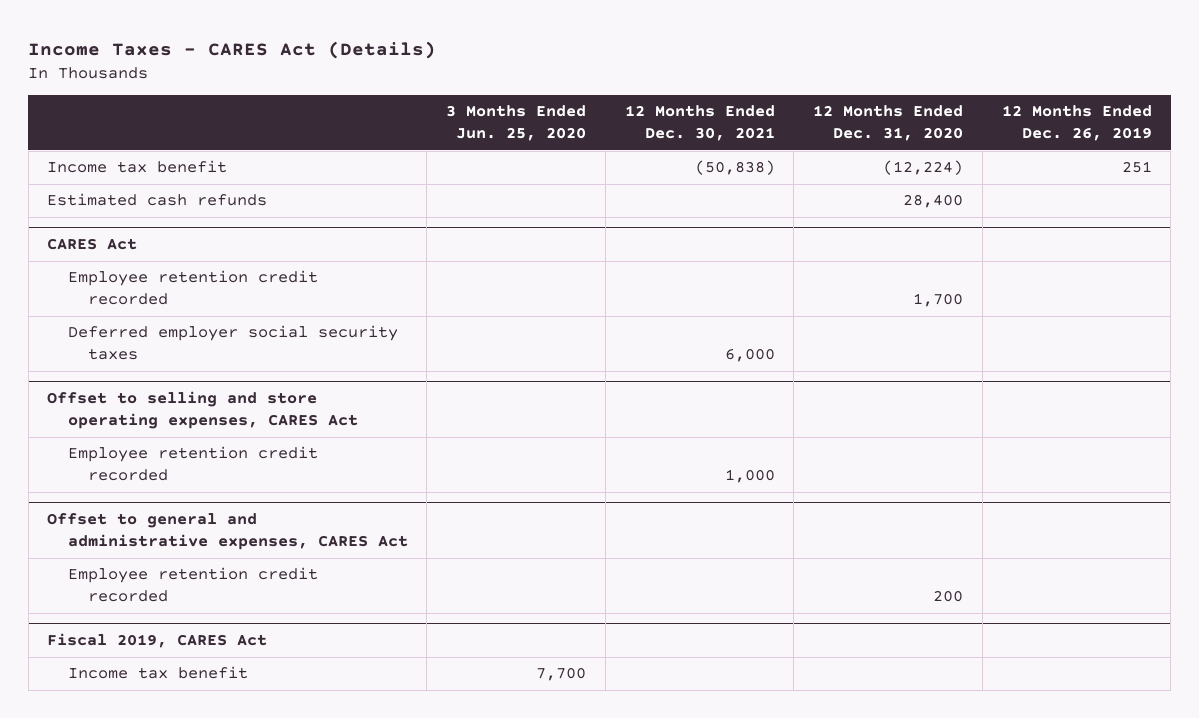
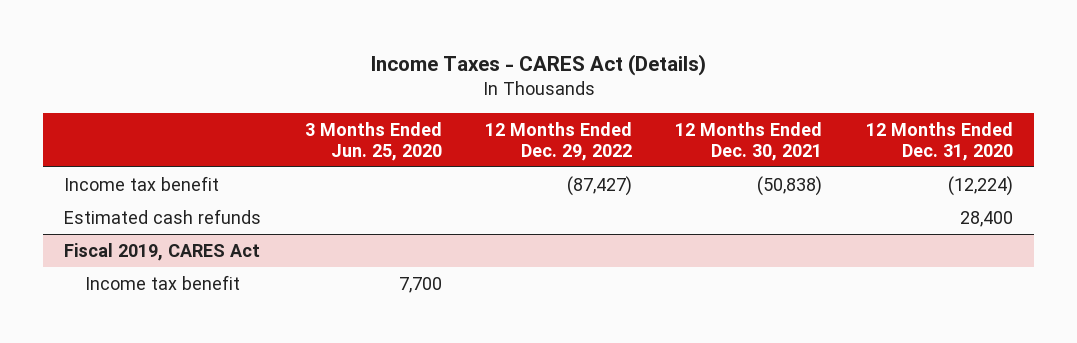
[1001,105,1152,142] 12 Months Ended Dec. 26, 2019 -> none
none -> [485,121,633,161] 12 Months Ended Dec. 29, 2022
[47,238,138,251] CARES Act -> none
[67,270,318,306] Employee retention credit recorded -> none
[67,325,398,361] Deferred employer social security taxes -> none
[47,391,358,430] Offset to selling and store operating expenses, CARES Act -> none
[67,446,318,482] Employee retention credit recorded -> none
[47,513,408,551] Offset to general and administrative expenses, CARES Act -> none
[67,567,318,603] Employee retention credit recorded -> none

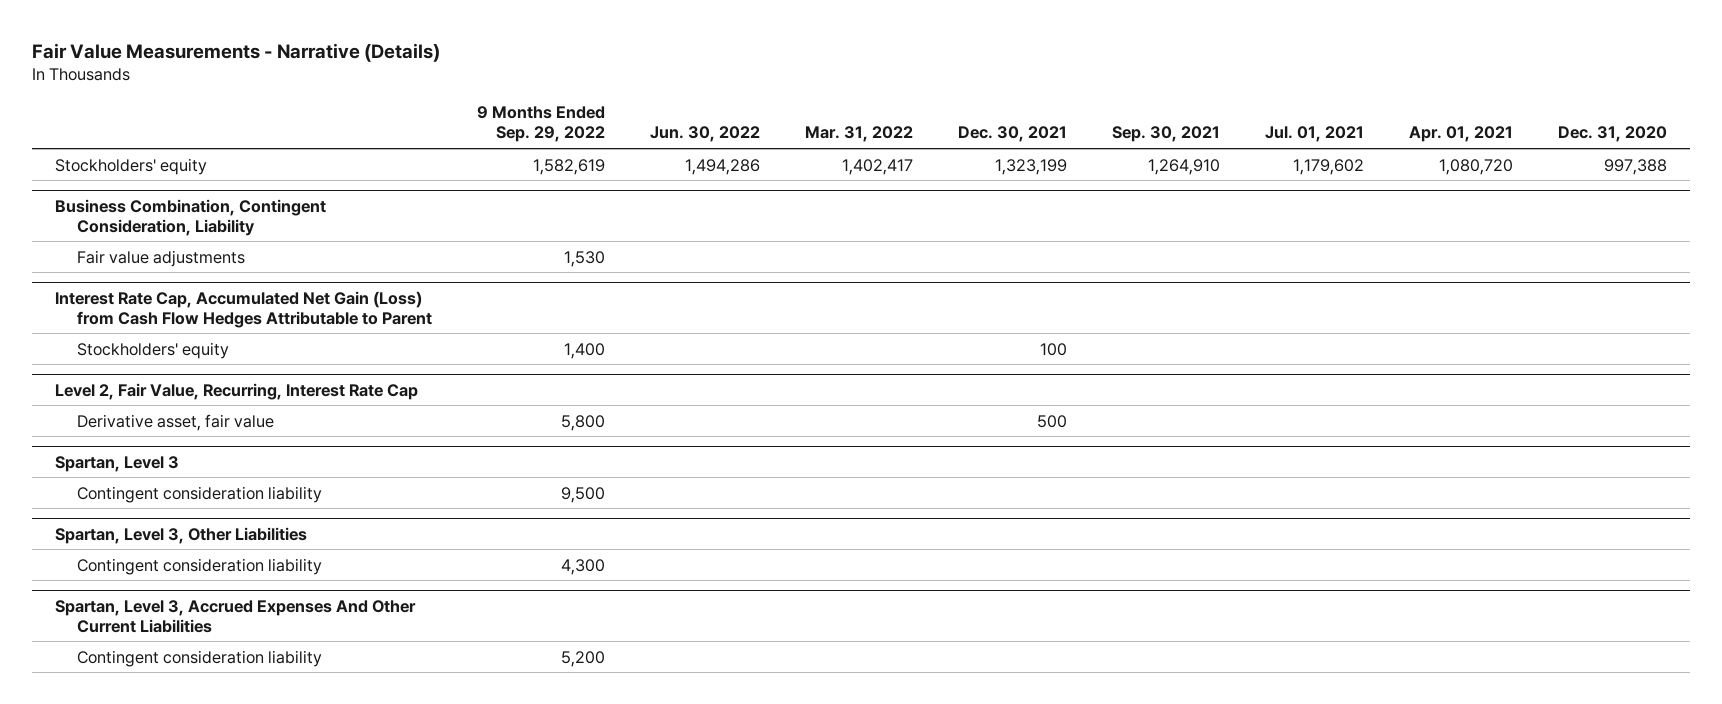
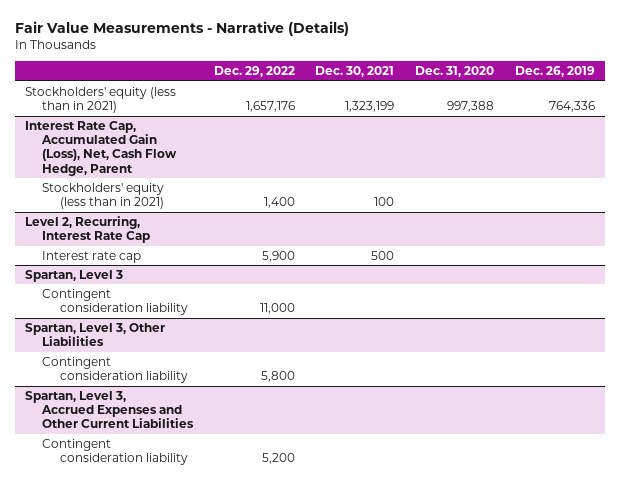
[476,106,605,143] 9 Months Ended Sep. 29, 2022 -> none
[649,126,760,143] Jun. 30, 2022 -> none
[805,126,914,143] Mar. 31, 2022 -> none
[1112,126,1221,143] Sep. 30, 2021 -> none
[1265,126,1365,143] Jul. 01, 2021 -> none
[1409,126,1514,143] Apr. 01, 2021 -> none
none -> [213,66,295,78] Dec. 29, 2022
none -> [514,66,595,78] Dec. 26, 2019
[54,198,326,236] Business Combination, Contingent Consideration, Liability -> none
[76,249,245,267] Fair value adjustments -> none
[54,157,207,175] Stockholders' equity -> [24,86,176,114] Stockholders' equity (less than in 2021)
[54,290,432,328] Interest Rate Cap, Accumulated Net Gain (Loss) from Cash Flow Hedges Attributable to Parent -> [24,120,178,176] Interest Rate Cap, Accumulated Gain (Loss), Net, Cash Flow Hedge, Parent
[76,341,229,359] Stockholders' equity -> [42,182,165,210] Stockholders' equity (less than in 2021)
[54,382,418,400] Level 2, Fair Value, Recurring, Interest Rate Cap -> [24,215,151,244] Level 2, Recurring, Interest Rate Cap
[76,413,274,431] Derivative asset, fair value -> [42,250,142,263] Interest rate cap
[54,599,416,633] Spartan, Level 3, Accrued Expenses And Other Current Liabilities -> [24,390,195,429] Spartan, Level 3, Accrued Expenses and Other Current Liabilities

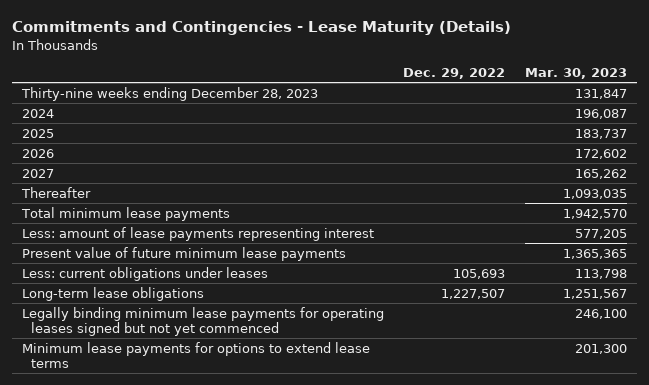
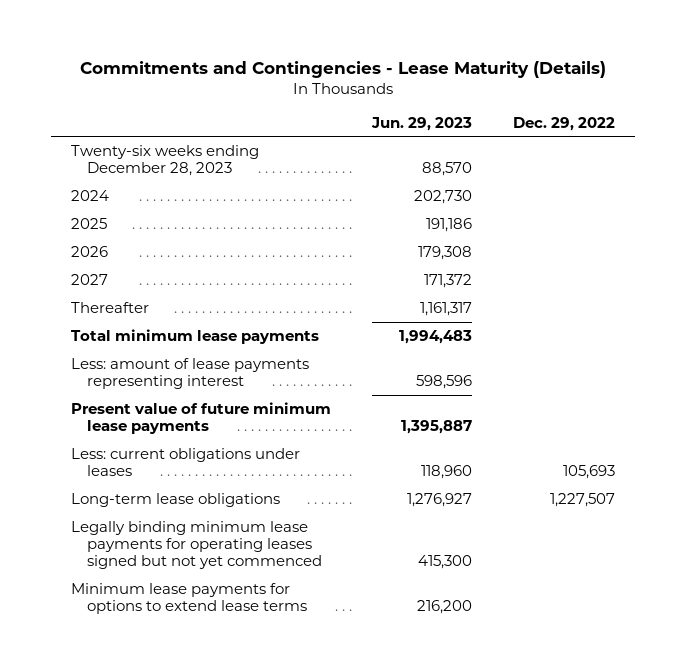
[524,68,627,80] Mar. 30, 2023 -> none
none -> [370,116,472,131] Jun. 29, 2023
[20,86,318,101] Thirty-nine weeks ending December 28, 2023 -> [71,145,260,177] Twenty-six weeks ending December 28, 2023

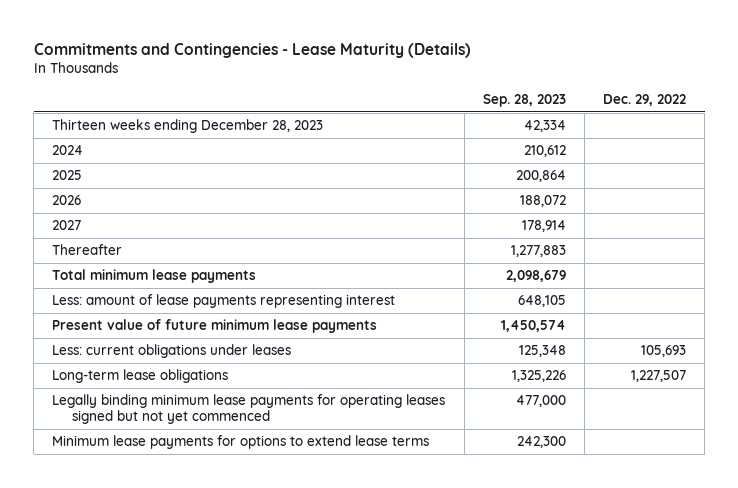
[370,116,472,131] Jun. 29, 2023 -> none
none -> [482,94,566,108] Sep. 28, 2023
[71,145,260,177] Twenty-six weeks ending December 28, 2023 -> [52,119,324,134] Thirteen weeks ending December 28, 2023

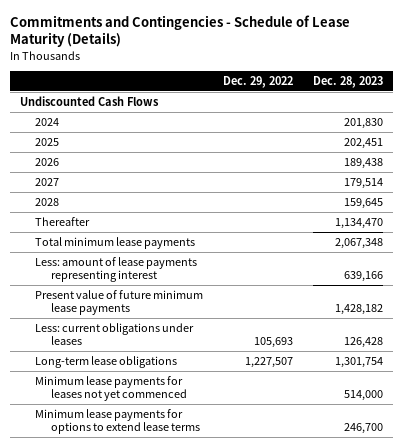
[33,42,471,58] Commitments and Contingencies - Lease Maturity (Details) -> [9,14,350,48] Commitments and Contingencies - Schedule of Lease Maturity (Details)
[482,94,566,108] Sep. 28, 2023 -> none
none -> [313,75,384,88] Dec. 28, 2023
[52,119,324,134] Thirteen weeks ending December 28, 2023 -> none
none -> [19,96,159,107] Undiscounted Cash Flows
none -> [35,198,60,207] 2028
[52,394,446,425] Legally binding minimum lease payments for operating leases signed but not yet commenced -> [35,376,187,402] Minimum lease payments for leases not yet commenced

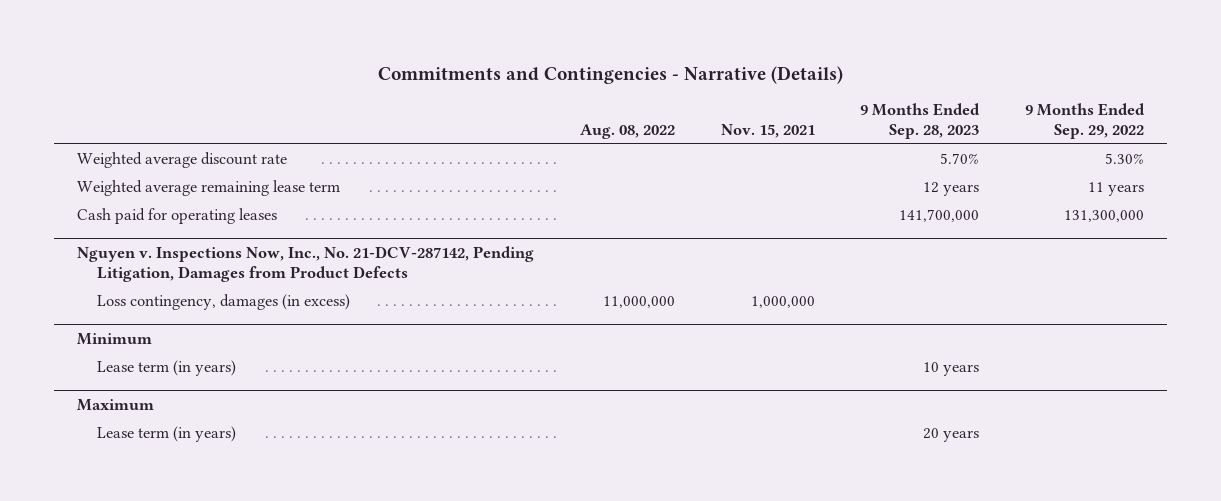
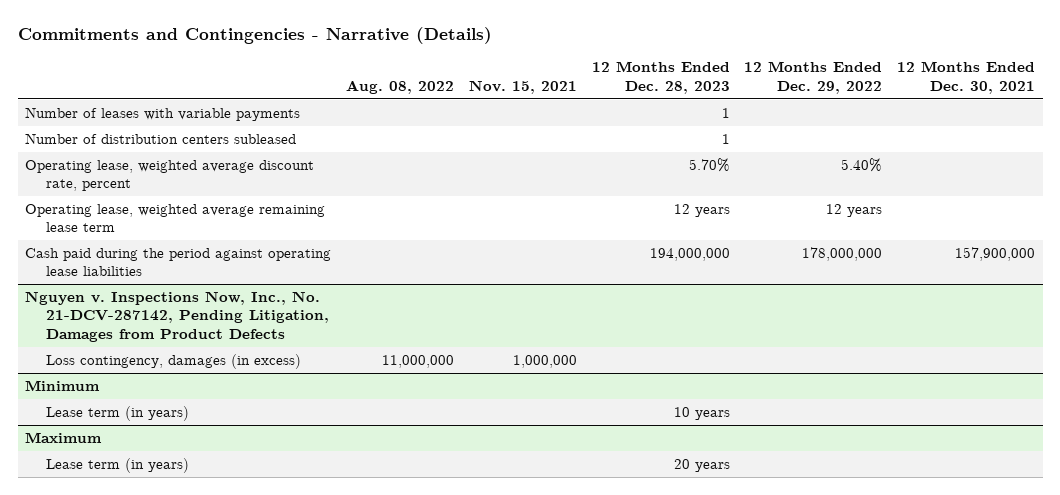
[860,103,981,139] 9 Months Ended Sep. 28, 2023 -> none
[1024,103,1145,139] 9 Months Ended Sep. 29, 2022 -> none
none -> [591,61,730,94] 12 Months Ended Dec. 28, 2023
none -> [744,61,883,94] 12 Months Ended Dec. 29, 2022
none -> [897,61,1036,94] 12 Months Ended Dec. 30, 2021
none -> [25,106,301,121] Number of leases with variable payments
none -> [25,132,297,144] Number of distribution centers subleased
[77,152,288,169] Weighted average discount rate -> [25,159,315,192] Operating lease, weighted average discount rate, percent
[77,180,341,197] Weighted average remaining lease term -> [25,203,326,233] Operating lease, weighted average remaining lease term
[77,208,278,225] Cash paid for operating leases -> [25,247,332,277] Cash paid during the period against operating lease liabilities

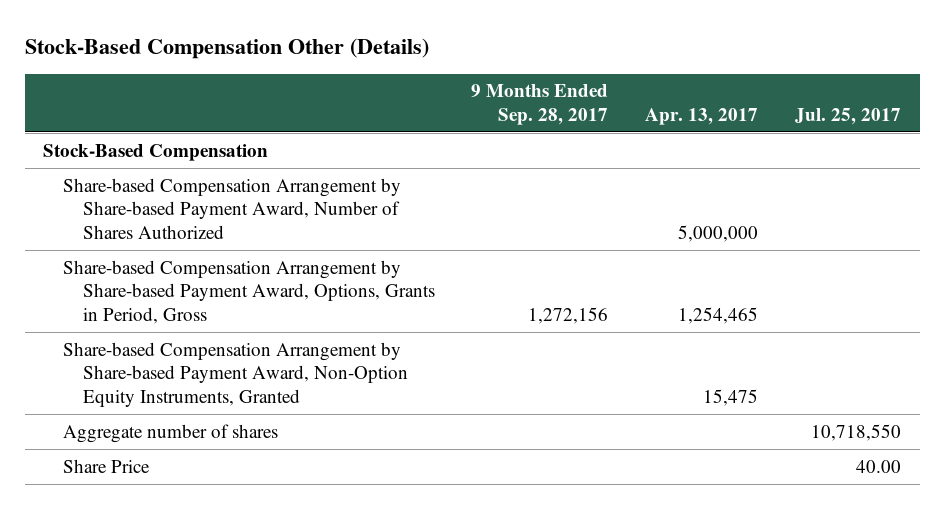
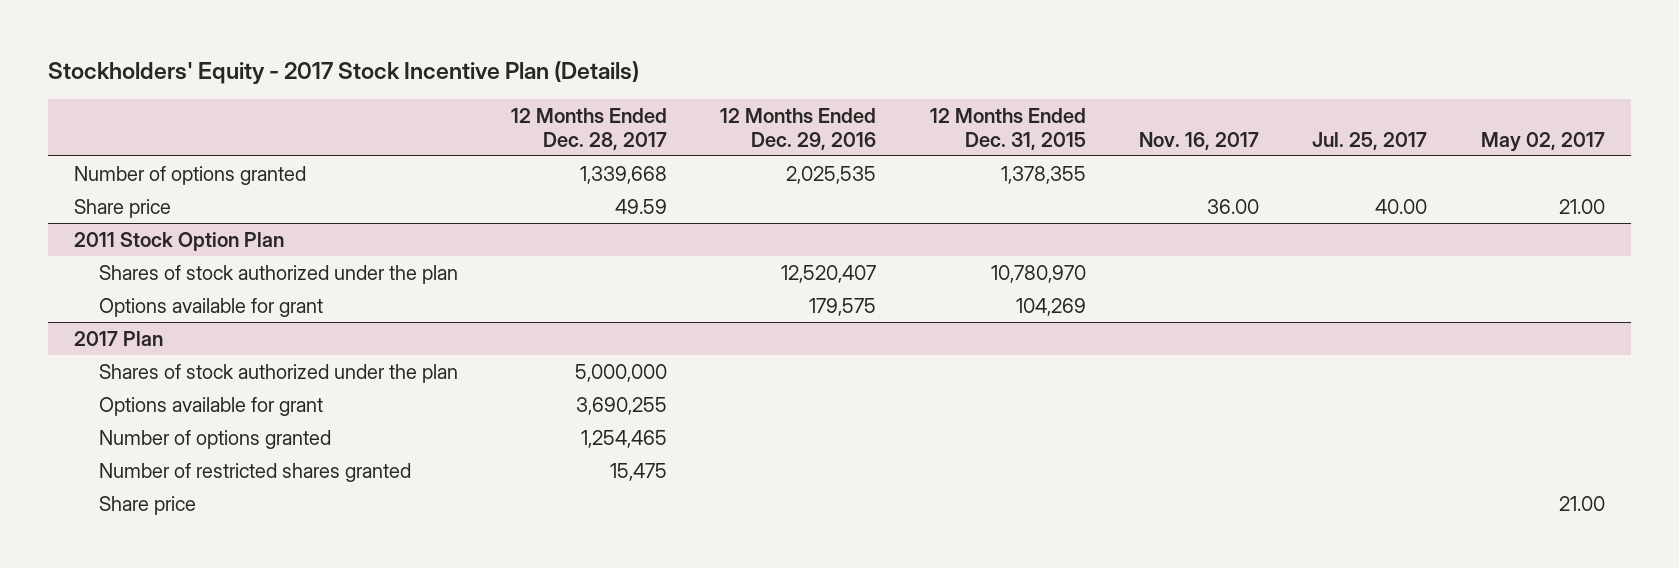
[24,38,429,60] Stock-Based Compensation Other (Details) -> [47,60,639,84] Stockholders' Equity - 2017 Stock Incentive Plan (Details)
[471,84,609,125] 9 Months Ended Sep. 28, 2017 -> none
[645,107,759,125] Apr. 13, 2017 -> none
none -> [511,107,668,150] 12 Months Ended Dec. 28, 2017
none -> [720,107,877,150] 12 Months Ended Dec. 29, 2016
none -> [929,107,1086,150] 12 Months Ended Dec. 31, 2015
none -> [1138,131,1259,150] Nov. 16, 2017
none -> [1480,131,1605,152] May 02, 2017
[43,143,269,161] Stock-Based Compensation -> none
[62,177,401,239] Share-based Compensation Arrangement by Share-based Payment Award, Number of Shares Authorized -> none
[62,341,408,407] Share-based Compensation Arrangement by Share-based Payment Award, Non-Option Equity Instruments, Granted -> none
[62,423,278,443] Aggregate number of shares -> none
[62,259,435,324] Share-based Compensation Arrangement by Share-based Payment Award, Options, Grants in Period, Gross -> [74,165,307,185] Number of options granted
[62,458,150,473] Share Price -> [74,198,172,218] Share price
none -> [74,231,285,251] 2011 Stock Option Plan
none -> [98,264,458,284] Shares of stock authorized under the plan
none -> [98,297,323,317] Options available for grant
none -> [74,330,164,346] 2017 Plan
none -> [98,363,458,383] Shares of stock authorized under the plan
none -> [98,396,323,416] Options available for grant
none -> [98,429,331,449] Number of options granted
none -> [98,462,411,482] Number of restricted shares granted
none -> [98,495,196,515] Share price

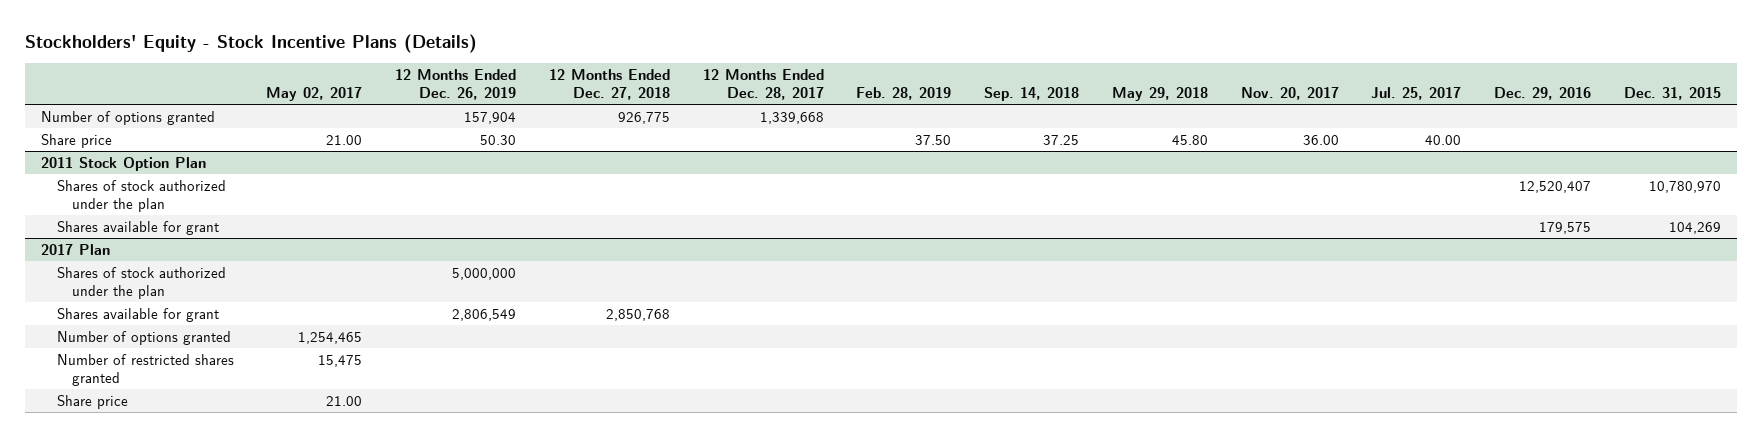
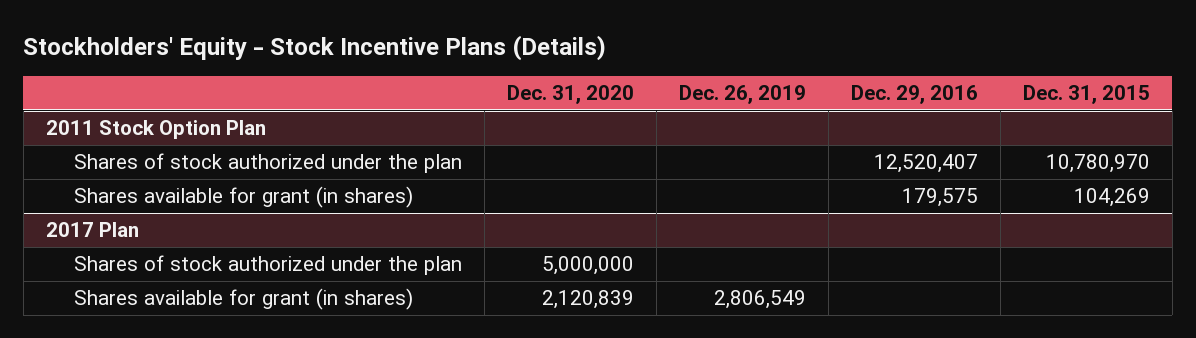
[266,87,363,102] May 02, 2017 -> none
[395,68,517,101] 12 Months Ended Dec. 26, 2019 -> none
[548,68,670,101] 12 Months Ended Dec. 27, 2018 -> none
[702,68,824,101] 12 Months Ended Dec. 28, 2017 -> none
[856,87,952,101] Feb. 28, 2019 -> none
[984,87,1080,102] Sep. 14, 2018 -> none
[1111,87,1208,102] May 29, 2018 -> none
[1240,87,1339,101] Nov. 20, 2017 -> none
[1371,87,1462,101] Jul. 25, 2017 -> none
none -> [507,85,635,105] Dec. 31, 2020
none -> [679,85,807,105] Dec. 26, 2019
[40,110,215,125] Number of options granted -> none
[40,133,112,148] Share price -> none
[56,220,219,235] Shares available for grant -> [74,186,414,209] Shares available for grant (in shares)
[56,330,231,345] Number of options granted -> none
[56,353,234,386] Number of restricted shares granted -> none
[56,394,128,409] Share price -> none
[56,307,219,322] Shares available for grant -> [74,288,414,311] Shares available for grant (in shares)

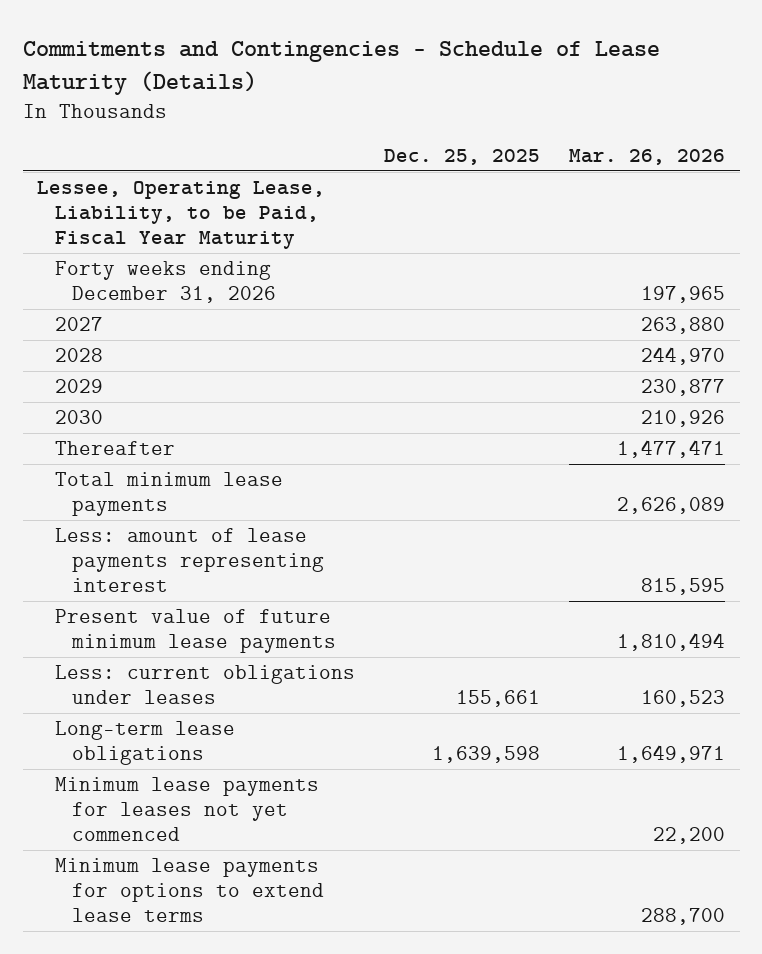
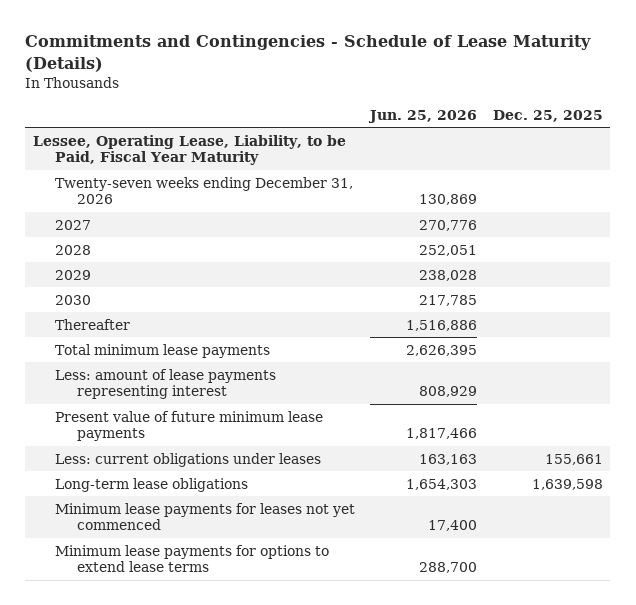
[569,148,726,165] Mar. 26, 2026 -> none
none -> [368,109,478,123] Jun. 25, 2026
[54,261,277,303] Forty weeks ending December 31, 2026 -> [55,176,354,205] Twenty-seven weeks ending December 31, 2026

